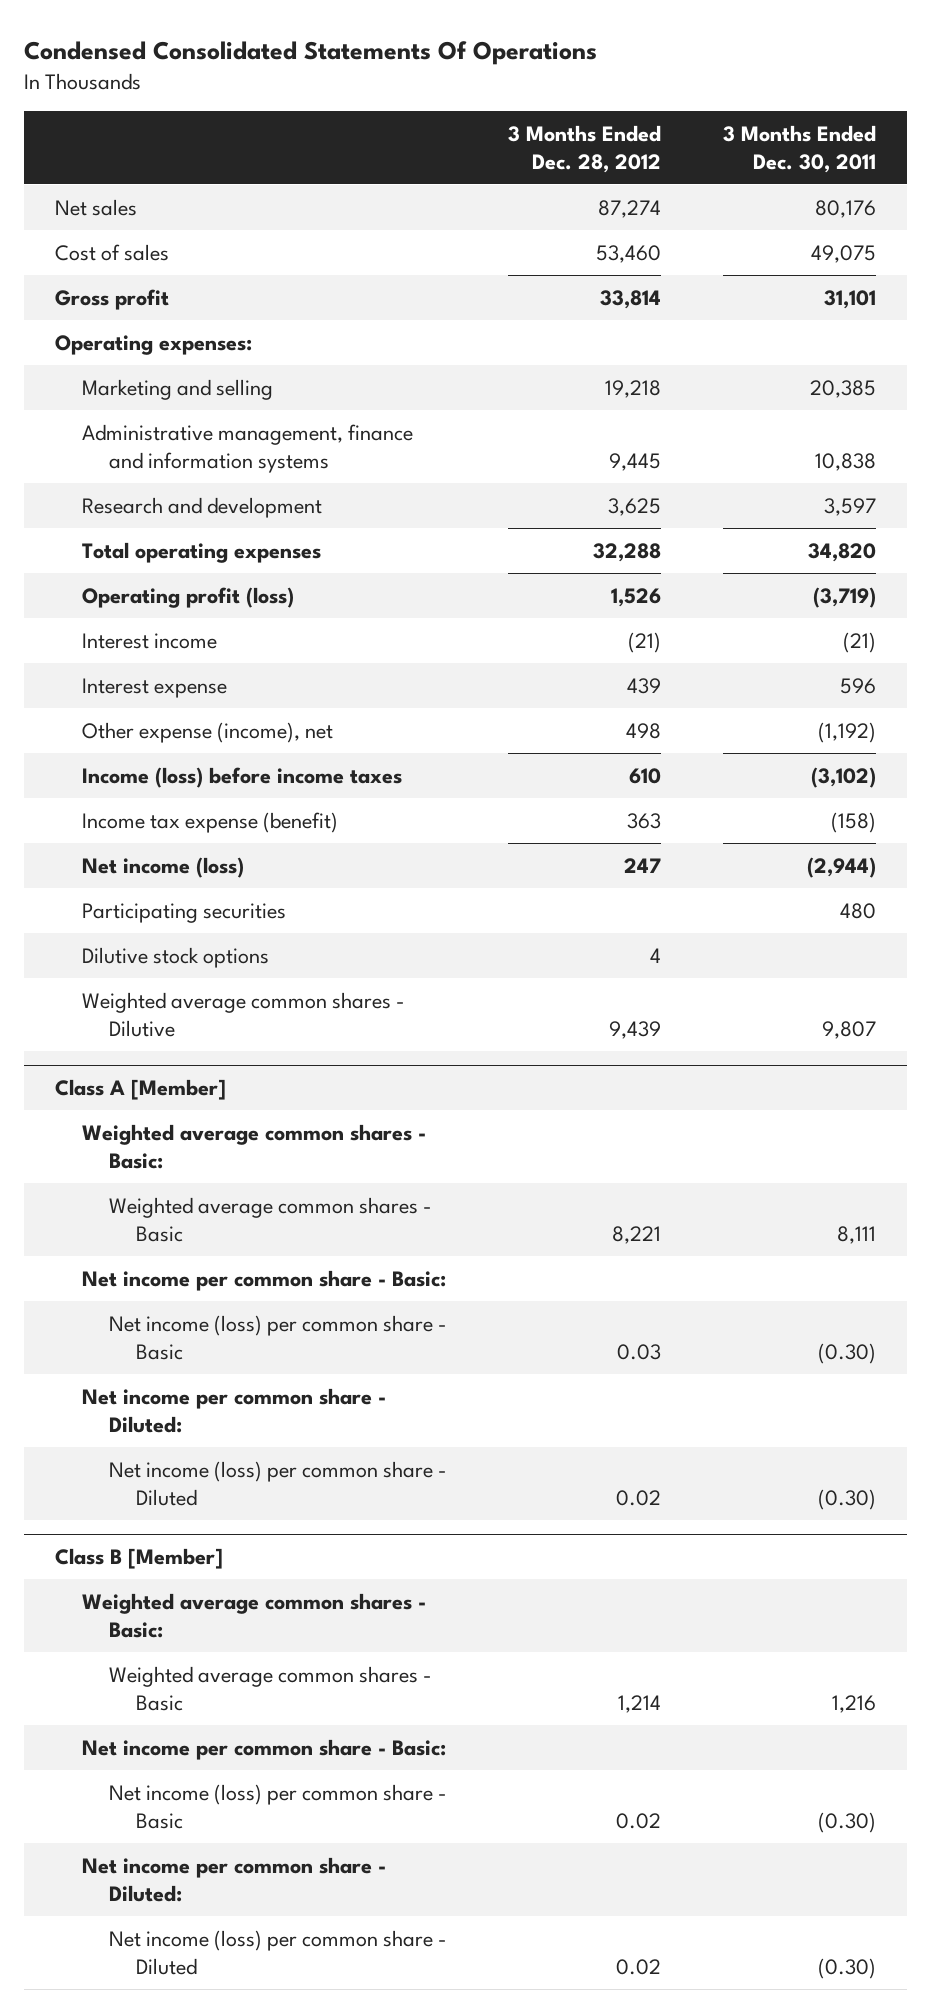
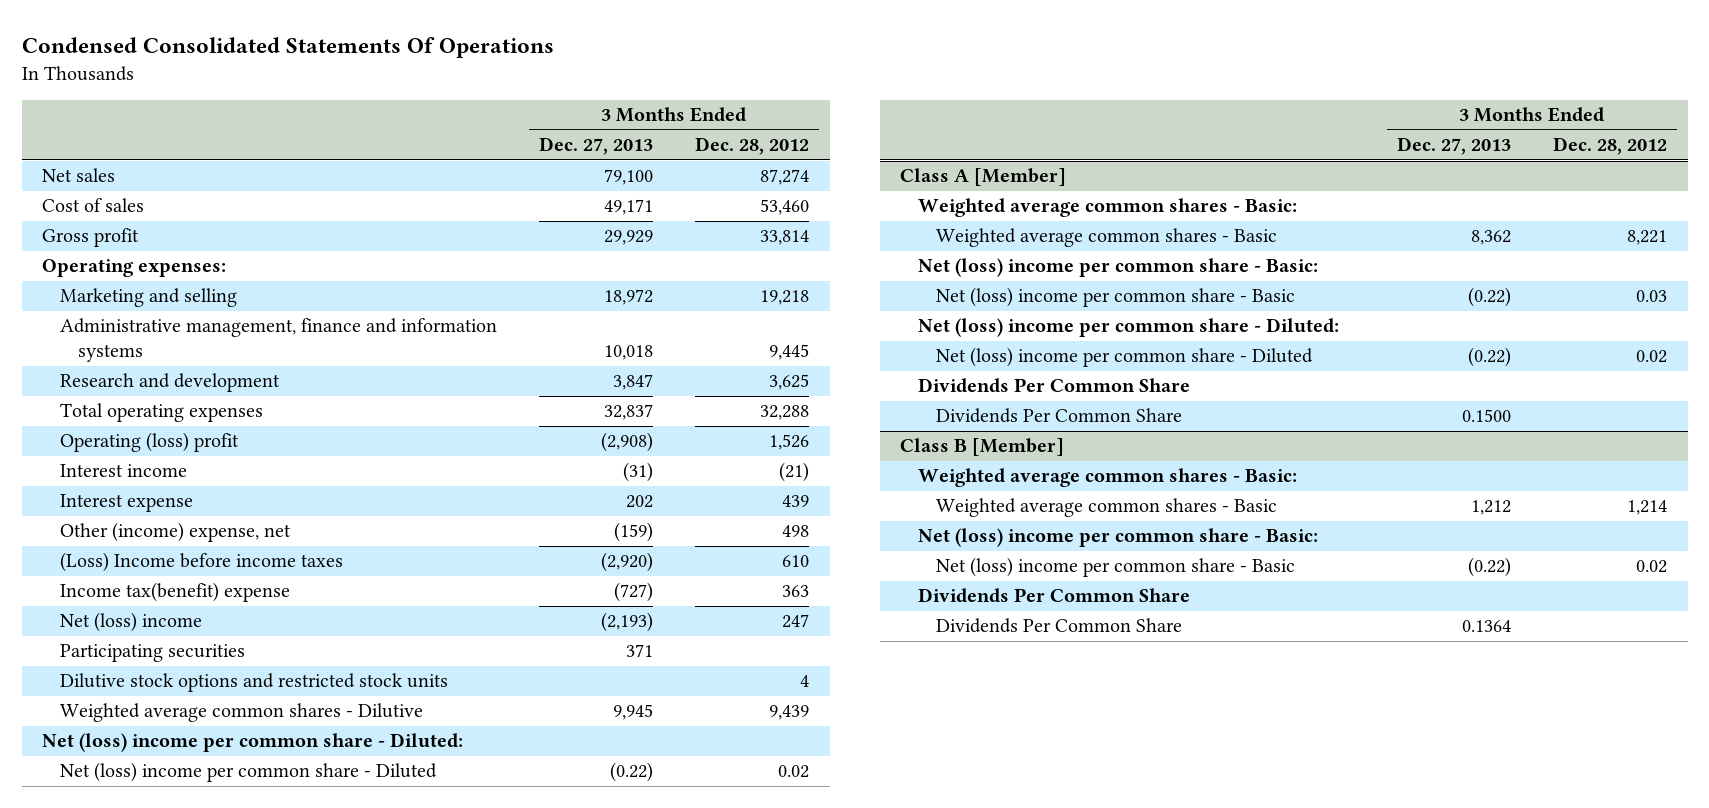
[723,124,877,173] 3 Months Ended Dec. 30, 2011 -> none
none -> [539,137,654,156] Dec. 27, 2013
[82,586,295,608] Operating profit (loss) -> [60,432,240,453] Operating (loss) profit
[82,721,334,743] Other expense (income), net -> [60,522,292,543] Other (income) expense, net
[82,766,403,788] Income (loss) before income taxes -> [60,552,344,573] (Loss) Income before income taxes
[82,811,339,833] Income tax expense (benefit) -> [60,582,291,603] Income tax(benefit) expense
[82,856,245,878] Net income (loss) -> [60,612,203,633] Net (loss) income
[82,946,270,968] Dilutive stock options -> [60,673,449,693] Dilutive stock options and restricted stock units
none -> [42,733,464,753] Net (loss) income per common share - Diluted:
none -> [60,762,438,783] Net (loss) income per common share - Diluted
[82,1269,447,1291] Net income per common share - Basic: -> [918,258,1319,278] Net (loss) income per common share - Basic:
[108,1314,446,1360] Net income (loss) per common share - Basic -> [936,287,1296,308] Net (loss) income per common share - Basic
[82,1387,387,1433] Net income per common share - Diluted: -> [918,318,1340,338] Net (loss) income per common share - Diluted:
[108,1460,446,1506] Net income (loss) per common share - Diluted -> [936,347,1314,368] Net (loss) income per common share - Diluted
none -> [918,378,1191,394] Dividends Per Common Share
none -> [936,408,1183,424] Dividends Per Common Share
[82,1856,387,1902] Net income per common share - Diluted: -> none
[108,1929,446,1975] Net income (loss) per common share - Diluted -> none
[82,1738,447,1760] Net income per common share - Basic: -> [918,528,1319,548] Net (loss) income per common share - Basic:
[108,1783,446,1829] Net income (loss) per common share - Basic -> [936,557,1296,578] Net (loss) income per common share - Basic
none -> [918,588,1191,604] Dividends Per Common Share
none -> [936,618,1183,634] Dividends Per Common Share

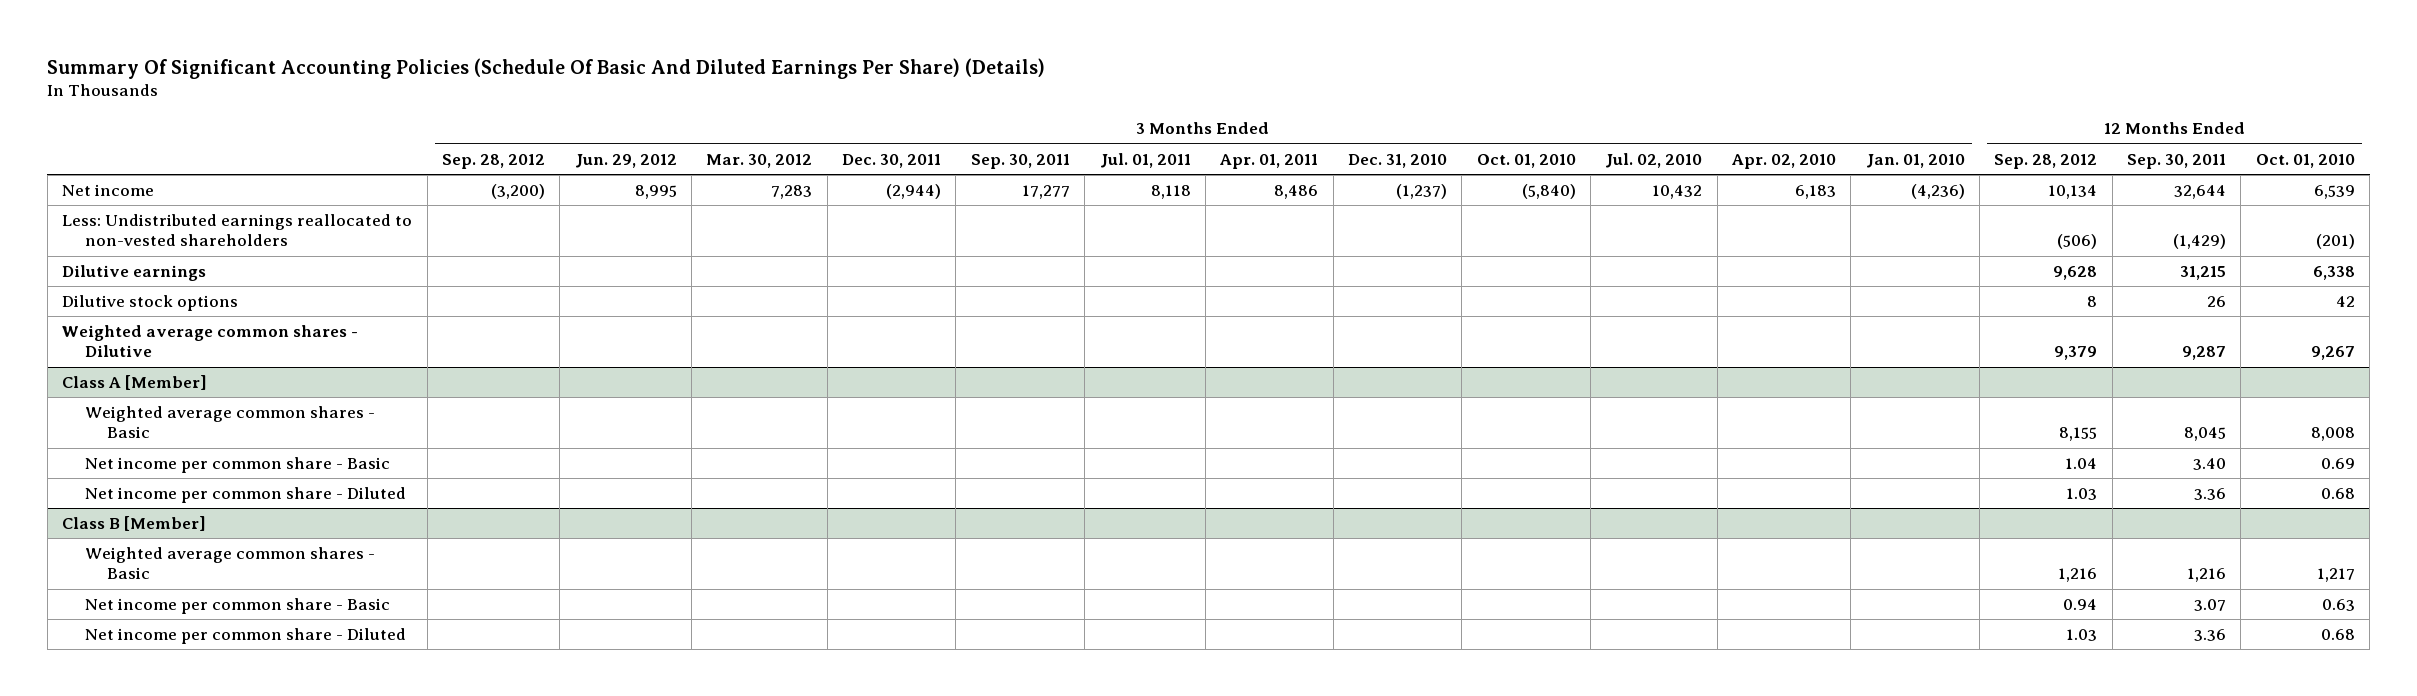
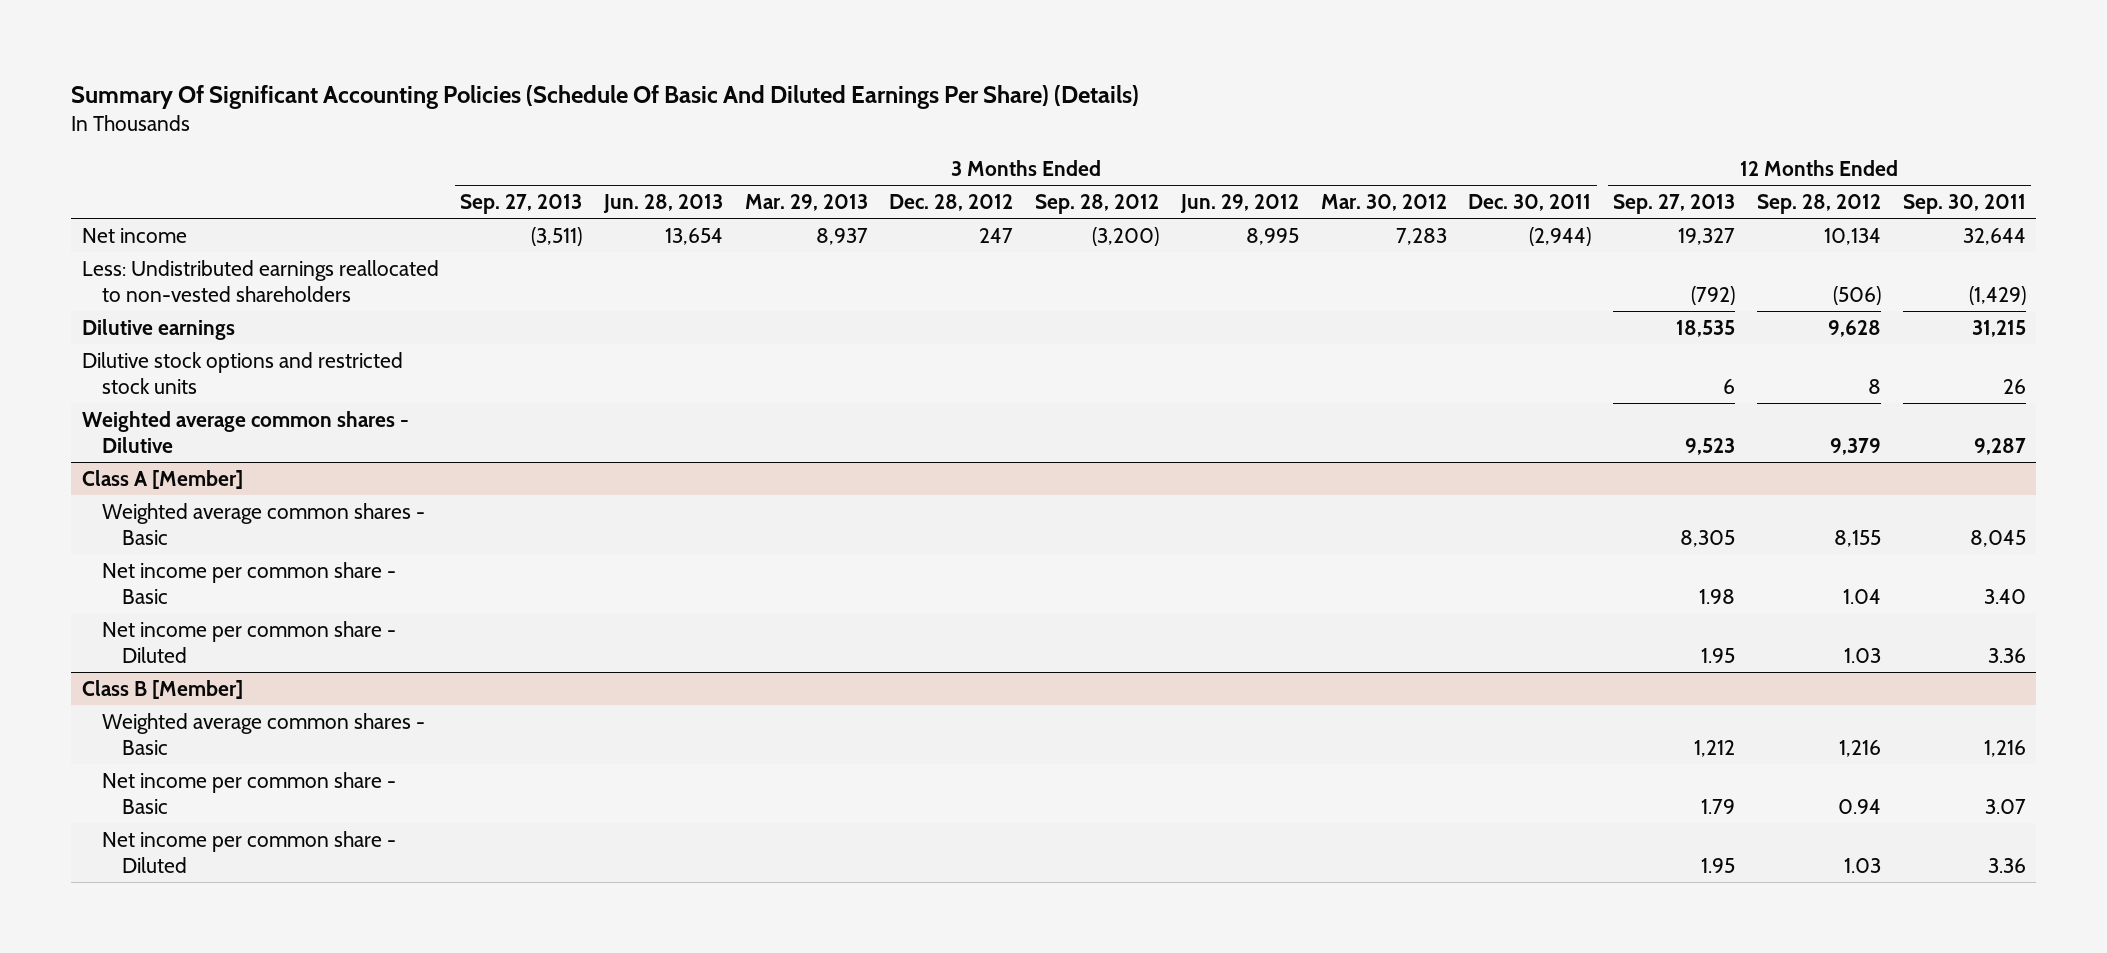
[970,153,1070,169] Sep. 30, 2011 -> none
[1099,152,1191,168] Jul. 01, 2011 -> none
[1219,153,1319,169] Apr. 01, 2011 -> none
[1347,153,1447,168] Dec. 31, 2010 -> none
[1476,153,1576,168] Oct. 01, 2010 -> none
[1605,152,1703,168] Jul. 02, 2010 -> none
[1730,153,1836,169] Apr. 02, 2010 -> none
[1865,153,1965,168] Jan. 01, 2010 -> none
[2255,153,2355,168] Oct. 01, 2010 -> none
none -> [460,194,583,215] Sep. 27, 2013
none -> [602,194,723,214] Jun. 28, 2013
none -> [744,194,868,212] Mar. 29, 2013
none -> [889,194,1014,212] Dec. 28, 2012
none -> [1613,194,1736,215] Sep. 27, 2013
[62,295,239,312] Dilutive stock options -> [81,351,403,395] Dilutive stock options and restricted stock units

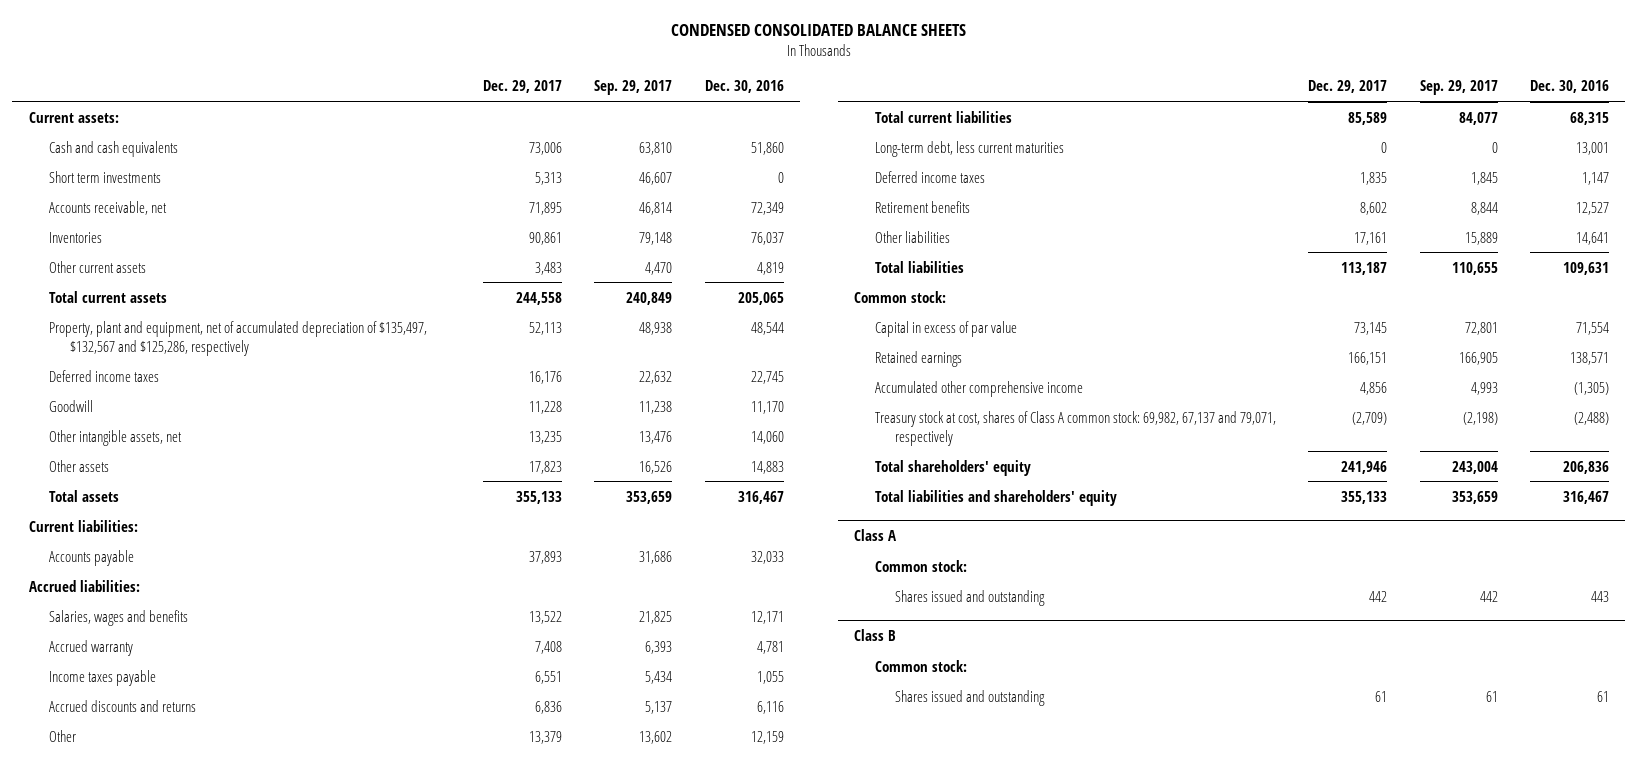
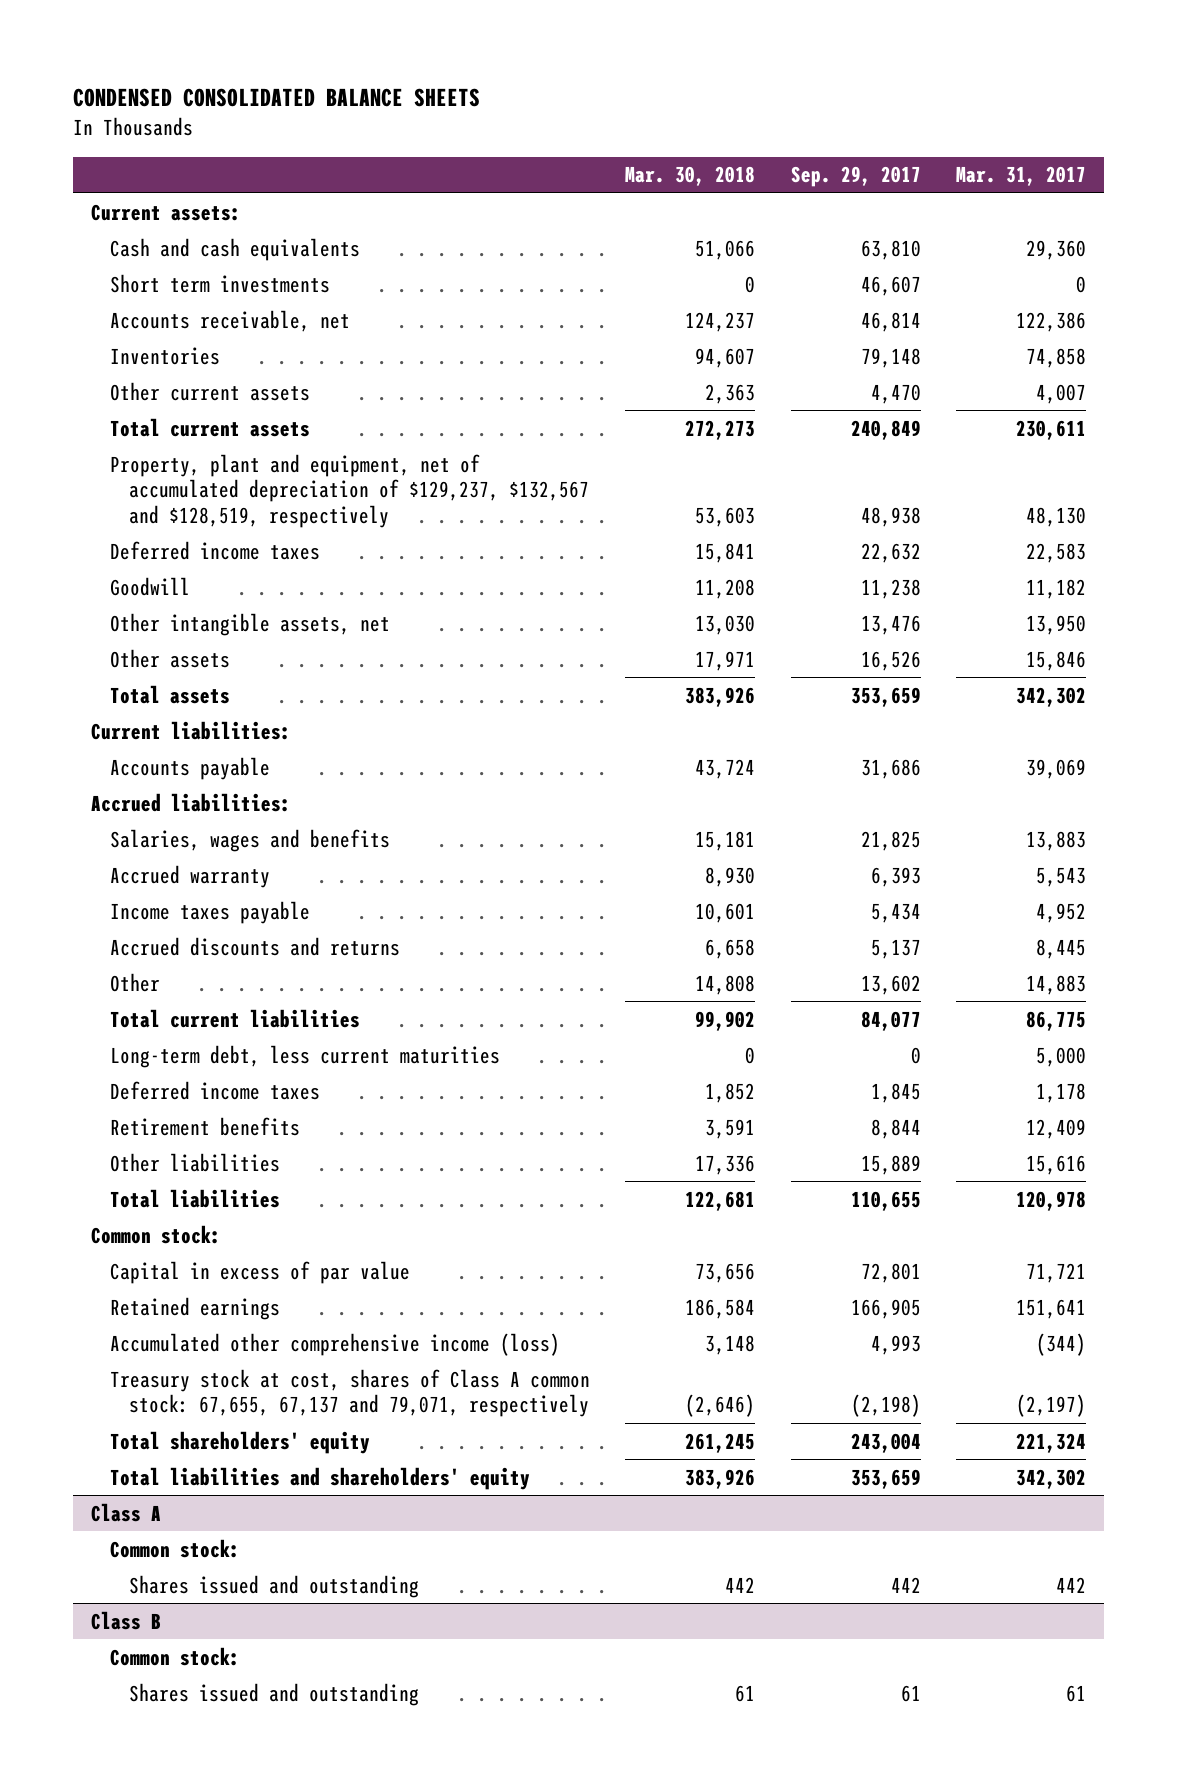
[482,80,562,94] Dec. 29, 2017 -> none
[704,80,784,94] Dec. 30, 2016 -> none
none -> [625,166,756,187] Mar. 30, 2018
none -> [955,166,1086,187] Mar. 31, 2017
[49,320,428,356] Property, plant and equipment, net of accumulated depreciation of $135,497, $132,567 and $125,286, respectively -> [109,453,589,528] Property, plant and equipment, net of accumulated depreciation of $129,237, $132,567 and $128,519, respectively
[874,380,1083,397] Accumulated other comprehensive income -> [109,1332,560,1356] Accumulated other comprehensive income (loss)
[874,410,1276,446] Treasury stock at cost, shares of Class A common stock: 69,982, 67,137 and 79,071, respectively -> [109,1368,590,1418] Treasury stock at cost, shares of Class A common stock: 67,655, 67,137 and 79,071, respectively

